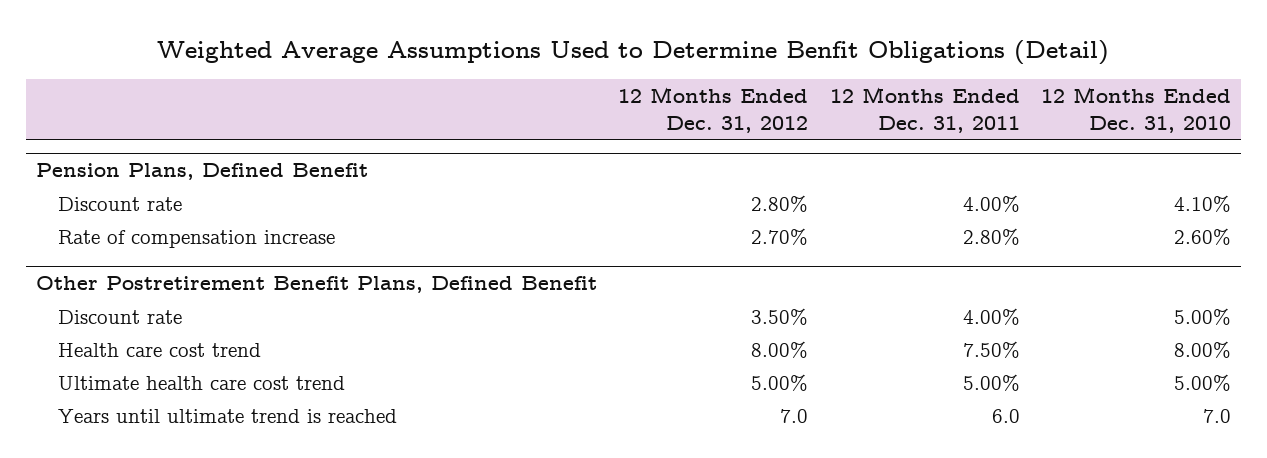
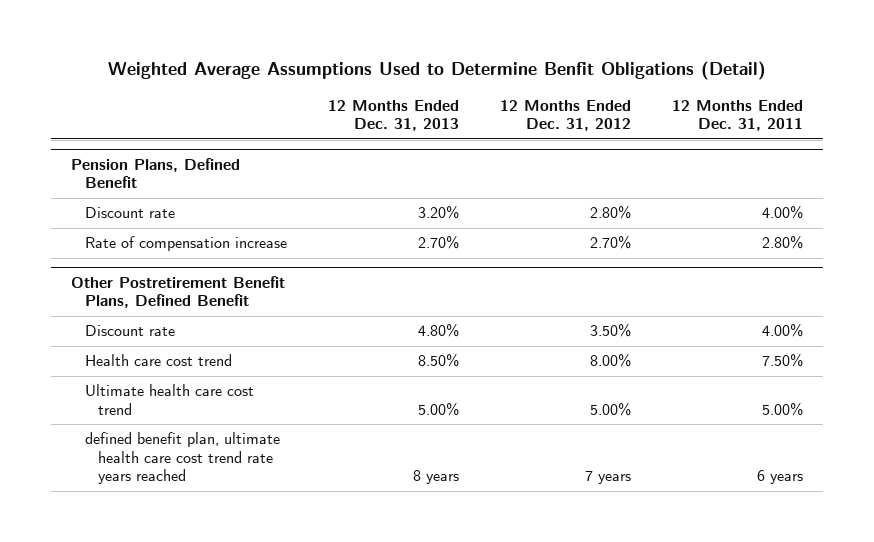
[1040,87,1231,133] 12 Months Ended Dec. 31, 2010 -> none
none -> [327,99,459,132] 12 Months Ended Dec. 31, 2013
[57,408,397,423] Years until ultimate trend is reached -> none
none -> [84,432,280,485] defined benefit plan, ultimate health care cost trend rate years reached

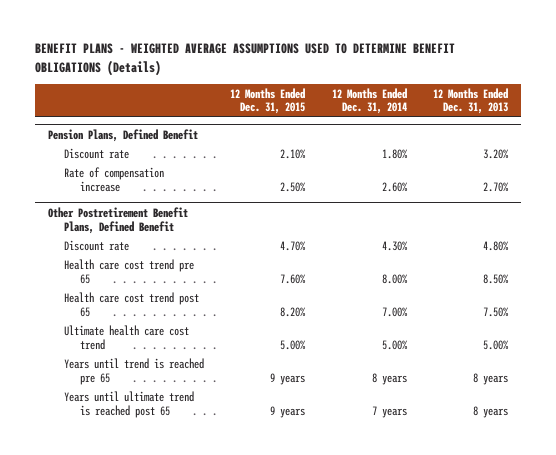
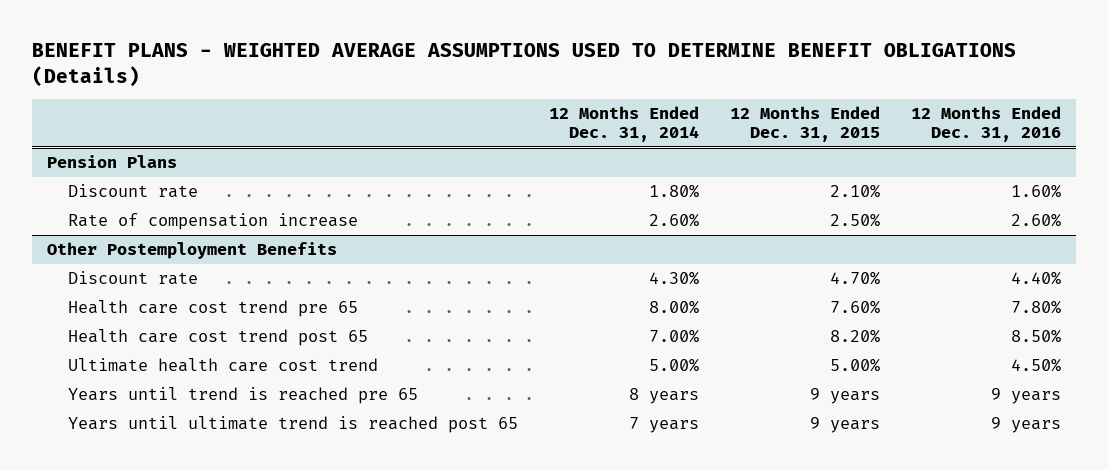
[433,87,509,115] 12 Months Ended Dec. 31, 2013 -> none
none -> [910,106,1061,143] 12 Months Ended Dec. 31, 2016
[47,128,198,142] Pension Plans, Defined Benefit -> [47,155,178,169] Pension Plans
[47,206,188,234] Other Postretirement Benefit Plans, Defined Benefit -> [47,242,338,260] Other Postemployment Benefits

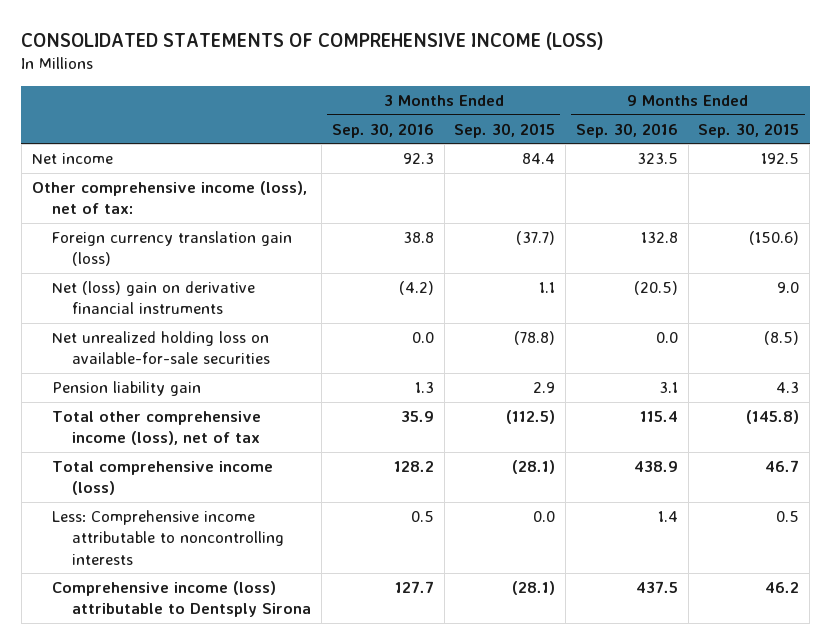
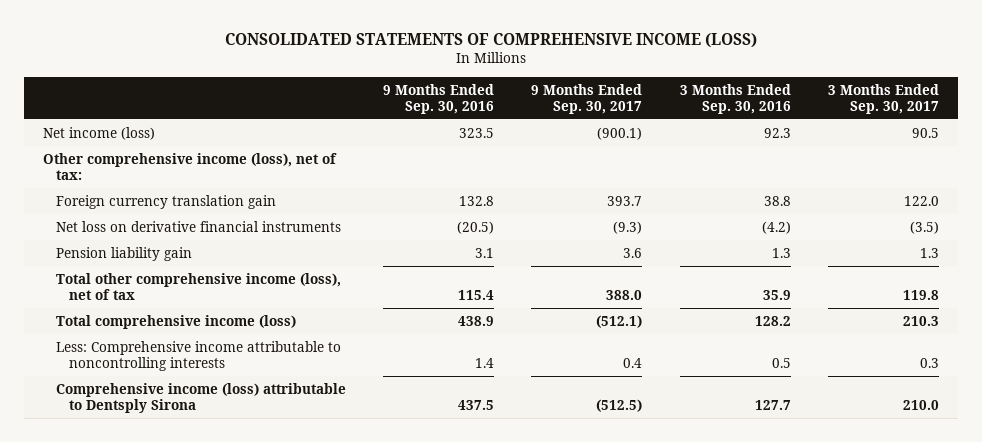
[454,122,556,138] Sep. 30, 2015 -> none
[698,122,800,138] Sep. 30, 2015 -> none
none -> [531,83,643,114] 9 Months Ended Sep. 30, 2017
none -> [827,83,939,114] 3 Months Ended Sep. 30, 2017
[31,152,113,164] Net income -> [42,126,155,140] Net income (loss)
[51,330,271,365] Net unrealized holding loss on available-for-sale securities -> none
[51,230,292,267] Foreign currency translation gain (loss) -> [55,194,276,209] Foreign currency translation gain
[51,280,255,315] Net (loss) gain on derivative financial instruments -> [55,220,341,232] Net loss on derivative financial instruments

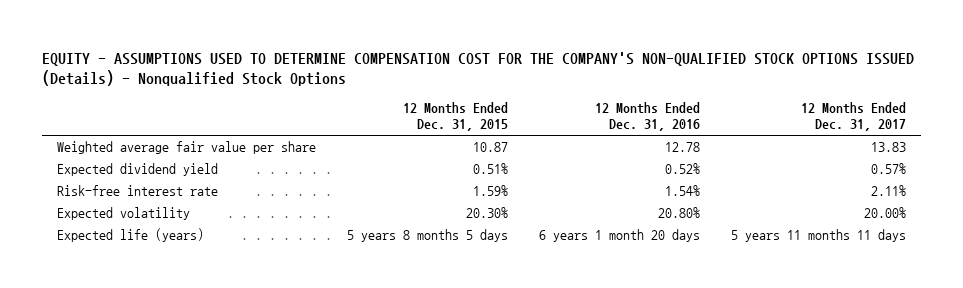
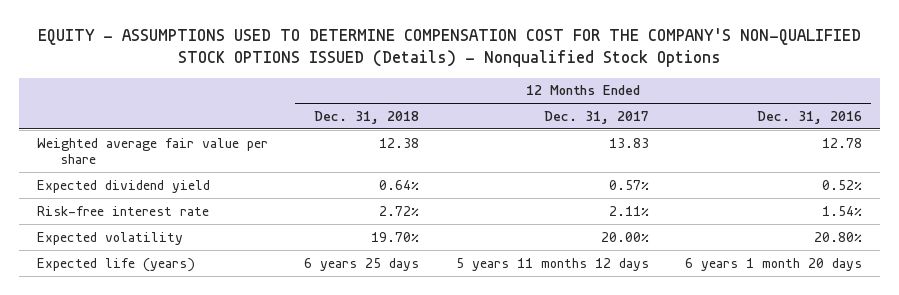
[403,102,509,132] 12 Months Ended Dec. 31, 2015 -> none
none -> [314,110,420,124] Dec. 31, 2018
[730,229,906,243] 5 years 11 months 11 days -> [455,257,649,271] 5 years 11 months 12 days

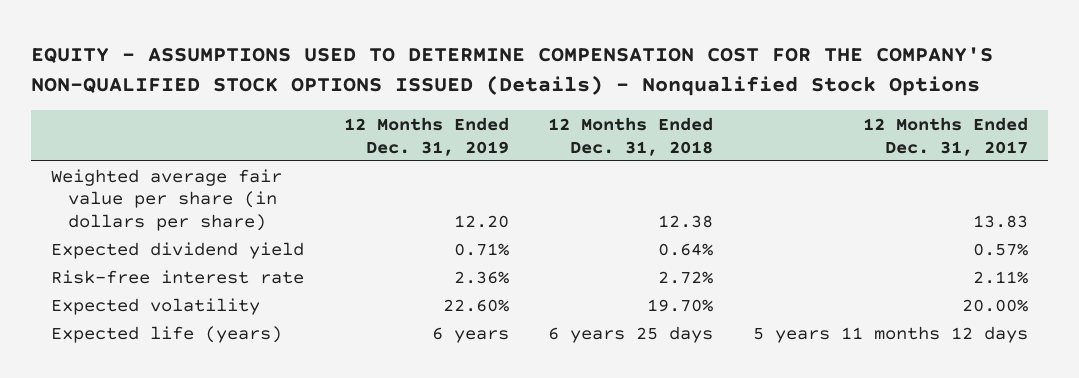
[756,110,862,124] Dec. 31, 2016 -> none
none -> [343,116,509,156] 12 Months Ended Dec. 31, 2019
[37,137,269,165] Weighted average fair value per share -> [51,168,283,231] Weighted average fair value per share (in dollars per share)

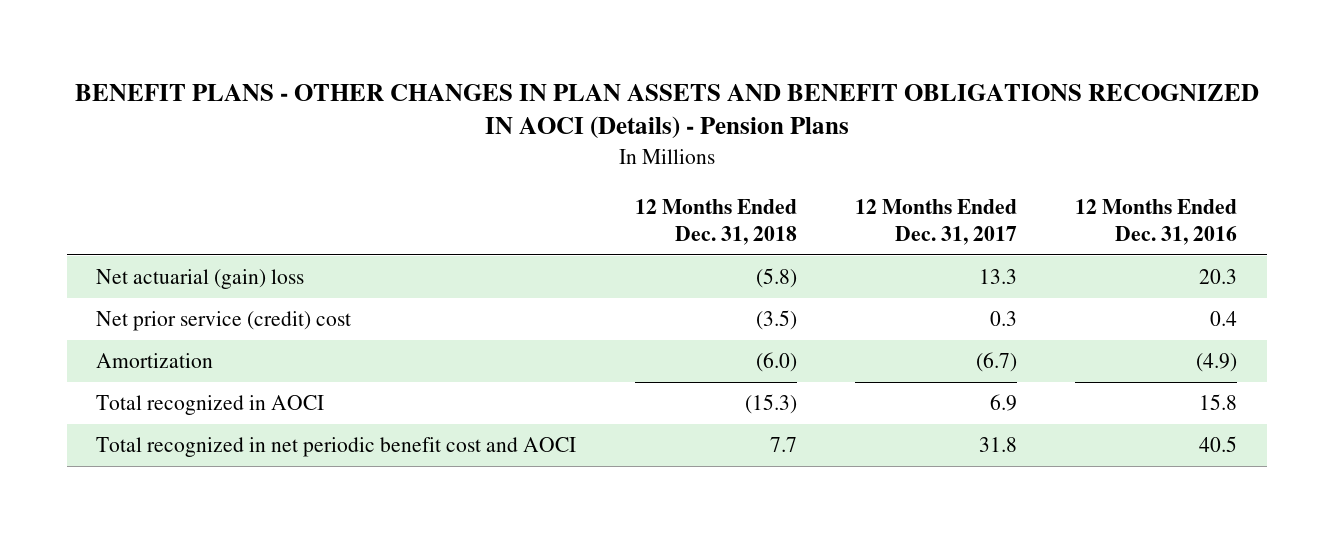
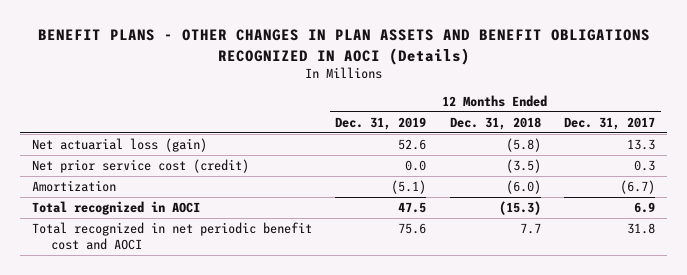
[74,83,1259,140] BENEFIT PLANS - OTHER CHANGES IN PLAN ASSETS AND BENEFIT OBLIGATIONS RECOGNIZED IN AOCI (Details) - Pension Plans -> [37,29,650,65] BENEFIT PLANS - OTHER CHANGES IN PLAN ASSETS AND BENEFIT OBLIGATIONS RECOGNIZED IN AOCI (Details)
[1075,198,1238,245] 12 Months Ended Dec. 31, 2016 -> none
none -> [335,116,427,130] Dec. 31, 2019
[96,269,305,290] Net actuarial (gain) loss -> [32,137,208,152] Net actuarial loss (gain)
[96,311,352,332] Net prior service (credit) cost -> [32,158,250,173] Net prior service cost (credit)

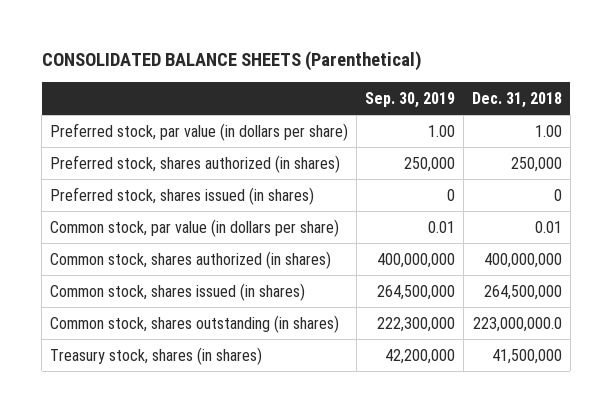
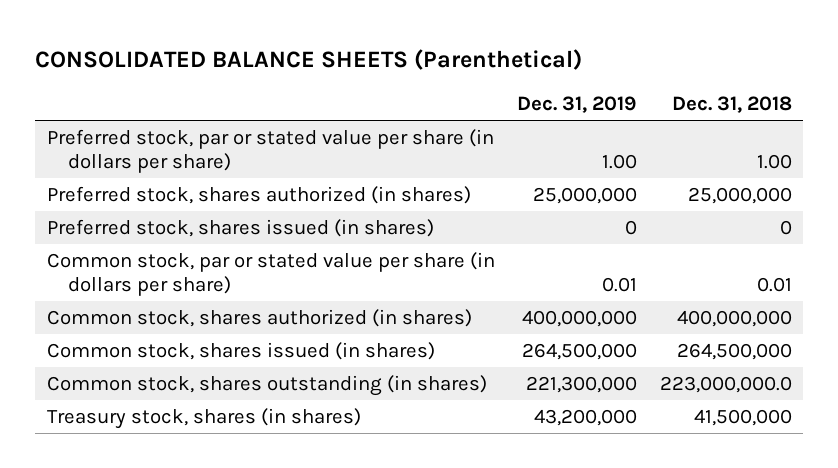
[364,91,455,108] Sep. 30, 2019 -> none
none -> [517,96,638,114] Dec. 31, 2019
[50,122,349,141] Preferred stock, par value (in dollars per share) -> [46,128,494,173] Preferred stock, par or stated value per share (in dollars per share)
[510,156,562,172] 250,000 -> [687,186,792,204] 25,000,000
[50,218,340,237] Common stock, par value (in dollars per share) -> [46,251,495,296] Common stock, par or stated value per share (in dollars per share)

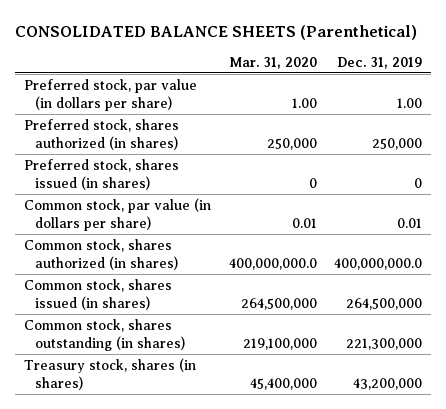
[671,96,792,114] Dec. 31, 2018 -> none
none -> [228,57,317,70] Mar. 31, 2020
[46,128,494,173] Preferred stock, par or stated value per share (in dollars per share) -> [24,78,198,111] Preferred stock, par value (in dollars per share)
[533,186,638,204] 25,000,000 -> [372,137,423,150] 250,000
[46,251,495,296] Common stock, par or stated value per share (in dollars per share) -> [24,197,212,231] Common stock, par value (in dollars per share)
[522,309,638,327] 400,000,000 -> [334,257,423,270] 400,000,000.0

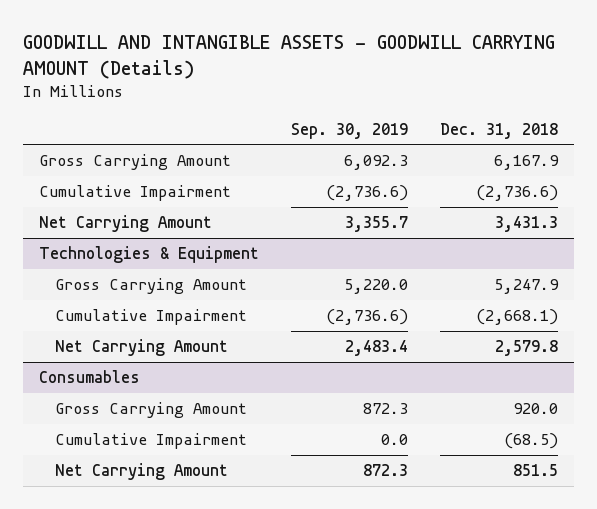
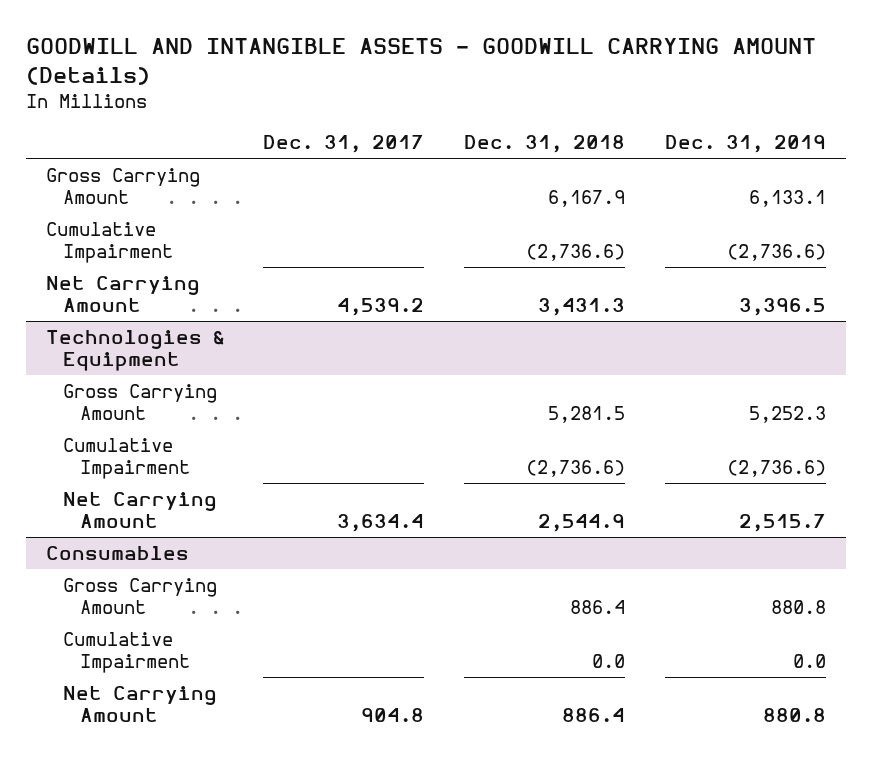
[291,122,409,139] Sep. 30, 2019 -> none
none -> [263,135,425,154] Dec. 31, 2017
none -> [664,135,826,154] Dec. 31, 2019
[494,279,560,295] 5,247.9 -> [548,406,626,424] 5,281.5
[476,309,559,326] (2,668.1) -> [526,460,626,478] (2,736.6)
[495,340,559,357] 2,579.8 -> [538,514,626,533] 2,544.9
[513,403,559,415] 920.0 -> [570,600,626,615] 886.4
[504,433,559,450] (68.5) -> [592,654,626,669] 0.0
[513,464,559,477] 851.5 -> [562,708,626,723] 886.4

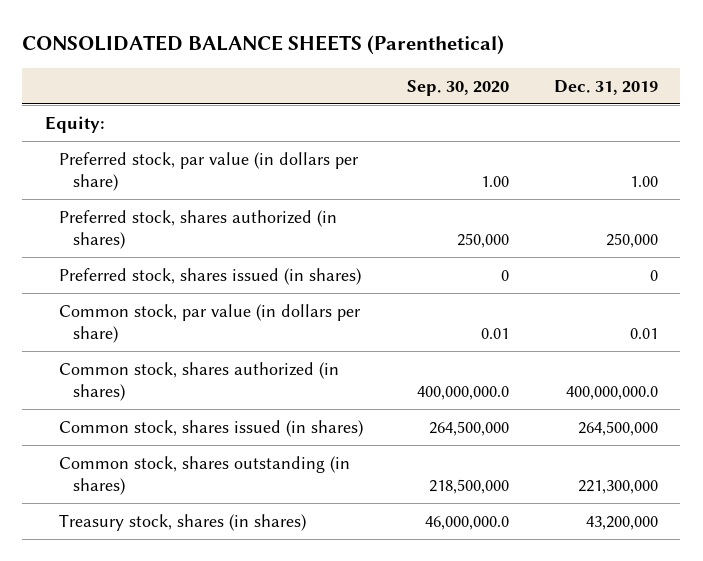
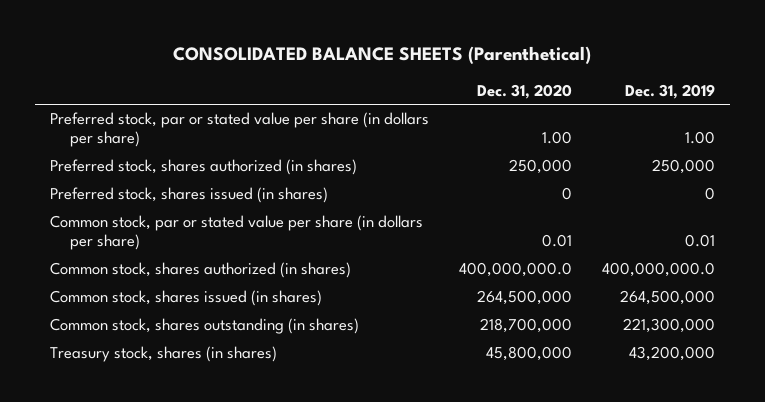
[407,79,510,96] Sep. 30, 2020 -> none
none -> [476,83,572,99] Dec. 31, 2020
[44,115,105,133] Equity: -> none
[58,151,359,191] Preferred stock, par value (in dollars per share) -> [49,112,429,148] Preferred stock, par or stated value per share (in dollars per share)
[58,303,361,343] Common stock, par value (in dollars per share) -> [49,215,423,251] Common stock, par or stated value per share (in dollars per share)

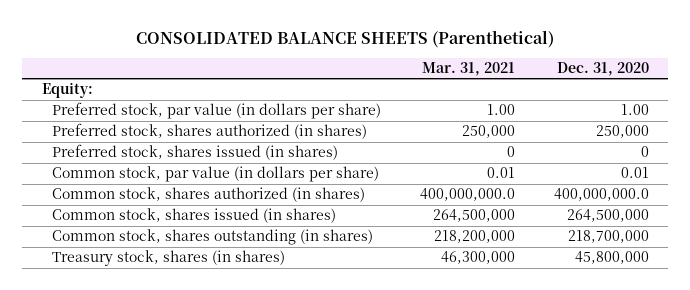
[625,83,716,99] Dec. 31, 2019 -> none
none -> [421,62,515,77] Mar. 31, 2021
none -> [41,82,93,99] Equity:
[49,112,429,148] Preferred stock, par or stated value per share (in dollars per share) -> [51,102,381,120] Preferred stock, par value (in dollars per share)
[49,215,423,251] Common stock, par or stated value per share (in dollars per share) -> [51,166,379,183] Common stock, par value (in dollars per share)

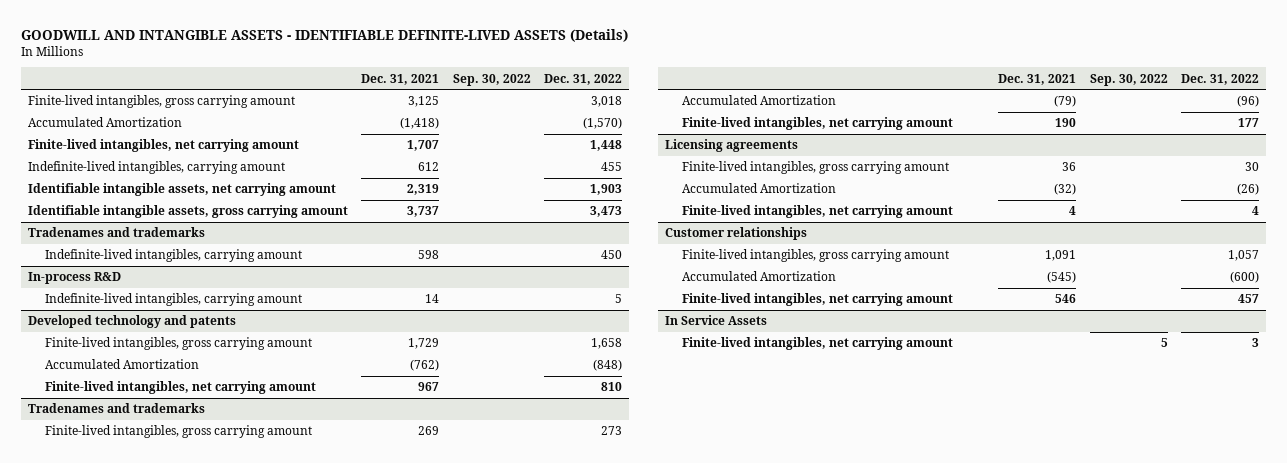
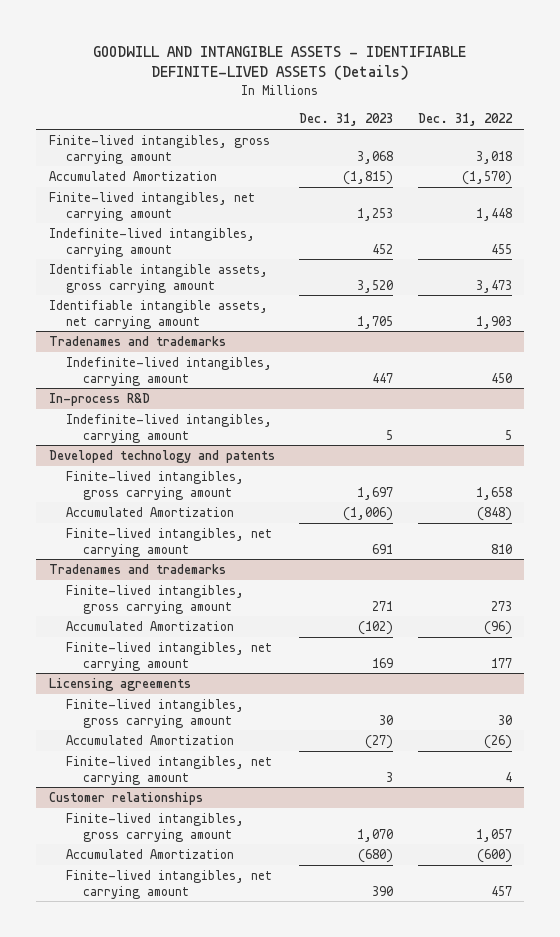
[361,73,440,85] Dec. 31, 2021 -> none
[452,73,531,86] Sep. 30, 2022 -> none
none -> [299,113,394,127] Dec. 31, 2023
[27,183,336,197] Identifiable intangible assets, net carrying amount -> [48,299,268,329] Identifiable intangible assets, net carrying amount
[664,315,767,326] In Service Assets -> none
[682,337,954,351] Finite-lived intangibles, net carrying amount -> none

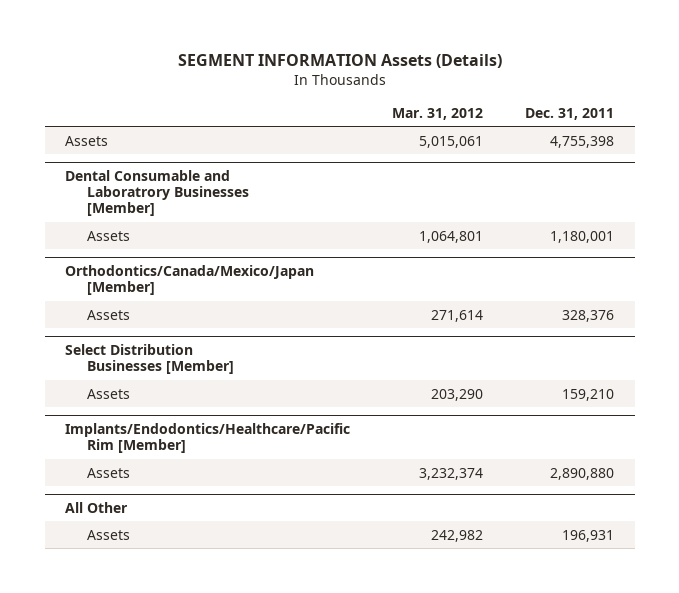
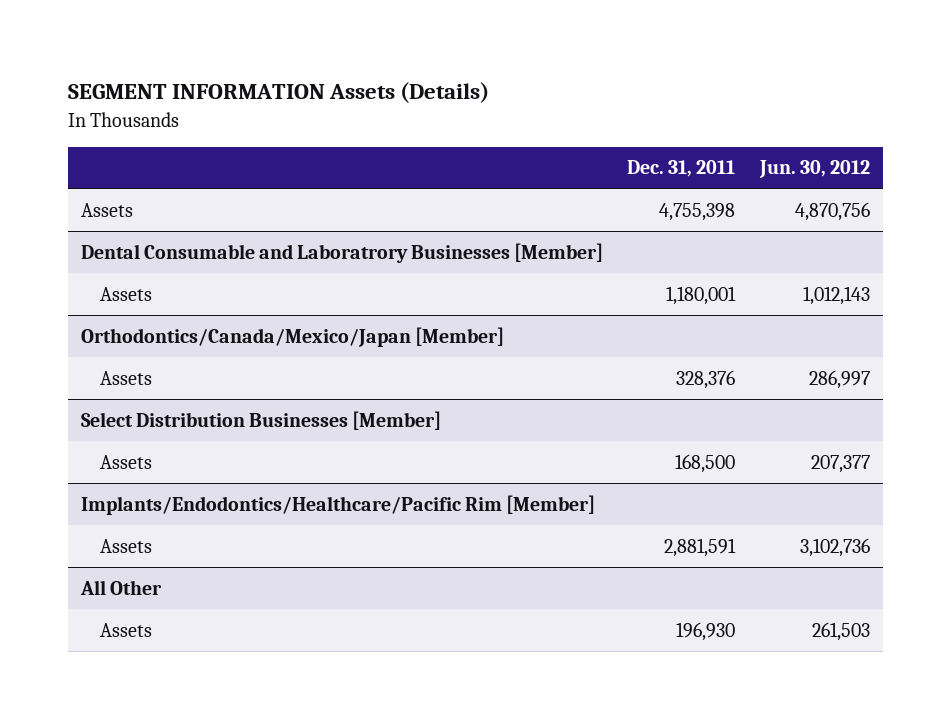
[392,107,484,120] Mar. 31, 2012 -> none
none -> [759,160,871,179] Jun. 30, 2012
[561,388,614,401] 159,210 -> [675,453,736,473] 168,500
[549,467,614,480] 2,890,880 -> [664,537,737,557] 2,881,591
[561,529,614,542] 196,931 -> [676,621,736,641] 196,930

